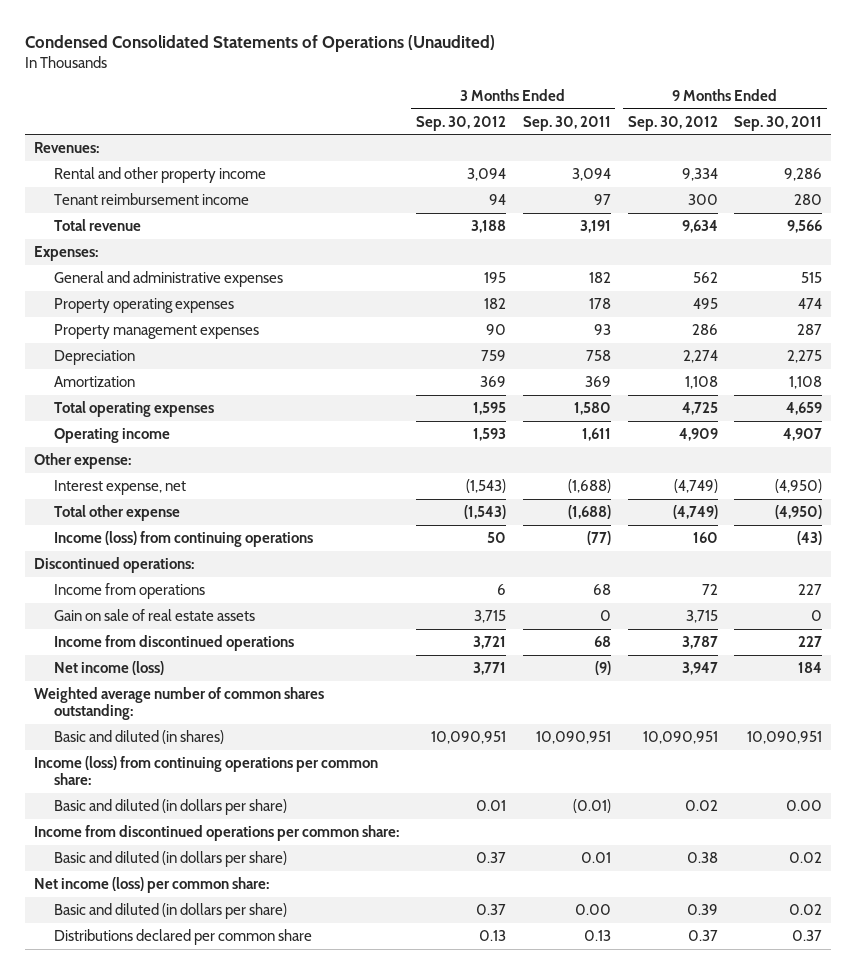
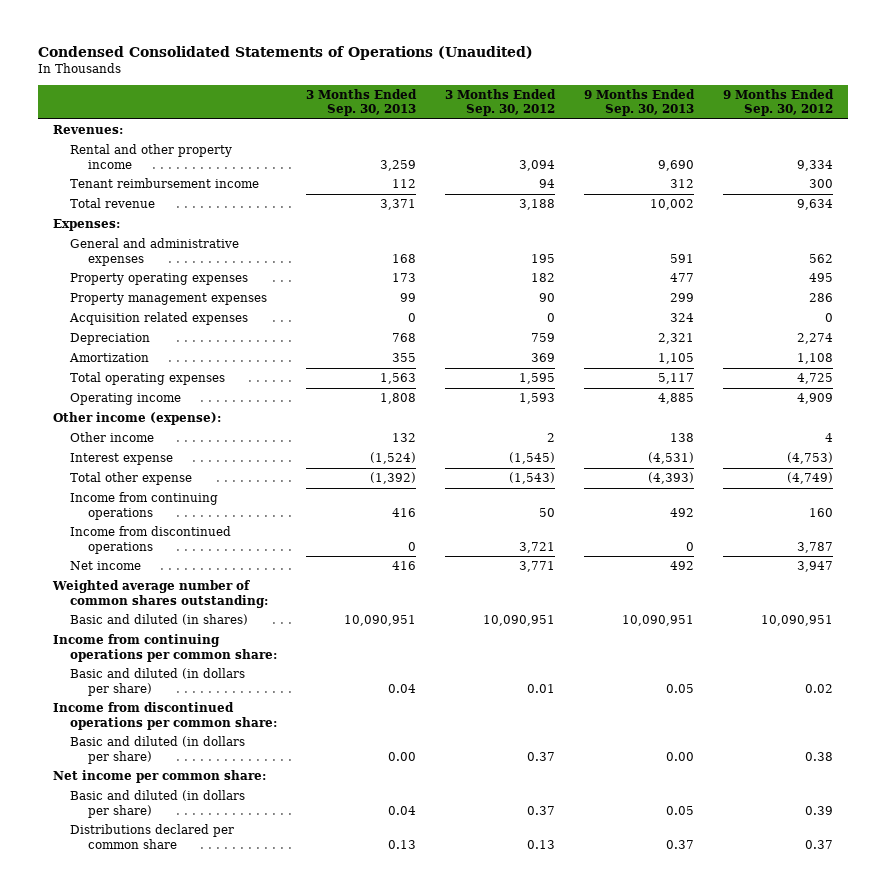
[522,115,611,131] Sep. 30, 2011 -> none
[734,115,823,131] Sep. 30, 2011 -> none
none -> [306,88,418,117] 3 Months Ended Sep. 30, 2013
none -> [584,88,696,117] 9 Months Ended Sep. 30, 2013
none -> [69,312,249,326] Acquisition related expenses
[33,453,131,470] Other expense: -> [52,412,221,426] Other income (expense):
none -> [70,432,155,443] Other income
[53,480,186,496] Interest expense, net -> [70,453,174,466] Interest expense
[465,479,506,494] (1,543) -> [509,452,556,465] (1,545)
[673,479,718,494] (4,749) -> [787,452,834,465] (4,753)
[33,557,194,574] Discontinued operations: -> none
[53,583,205,600] Income from operations -> none
[53,609,255,622] Gain on sale of real estate assets -> none
[53,531,313,548] Income (loss) from continuing operations -> [70,492,219,520] Income from continuing operations
[53,661,164,676] Net income (loss) -> [70,561,142,571] Net income
[33,756,378,786] Income (loss) from continuing operations per common share: -> [52,634,278,662] Income from continuing operations per common share:
[33,877,269,894] Net income (loss) per common share: -> [52,770,266,784] Net income per common share:

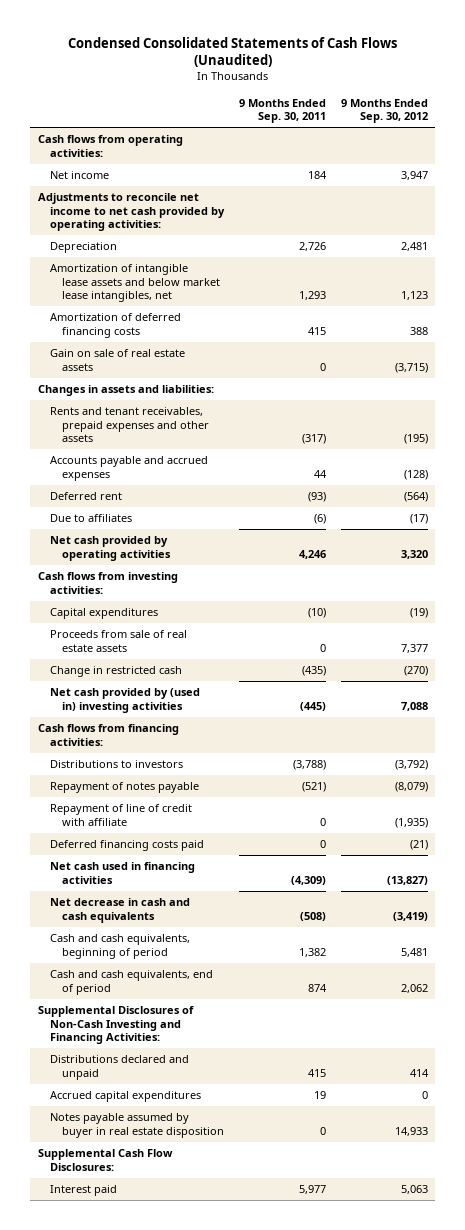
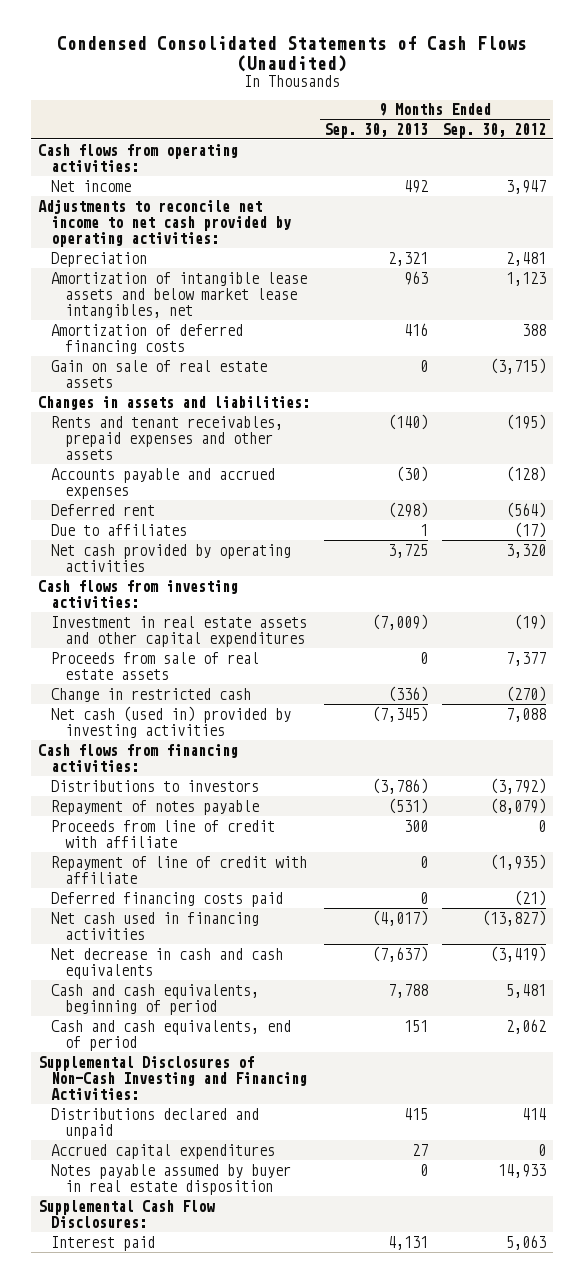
[239,98,327,124] 9 Months Ended Sep. 30, 2011 -> none
none -> [323,123,428,139] Sep. 30, 2013
[50,607,159,619] Capital expenditures -> none
none -> [51,615,308,647] Investment in real estate assets and other capital expenditures
[50,687,201,713] Net cash provided by (used in) investing activities -> [51,705,292,738] Net cash (used in) provided by investing activities
none -> [51,819,276,848] Proceeds from line of credit with affiliate

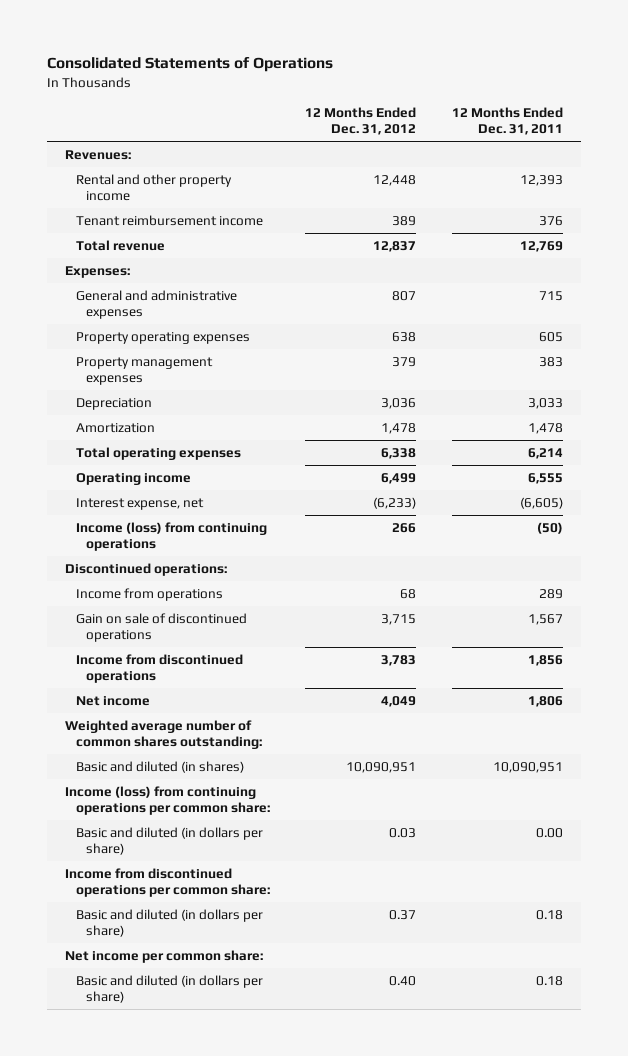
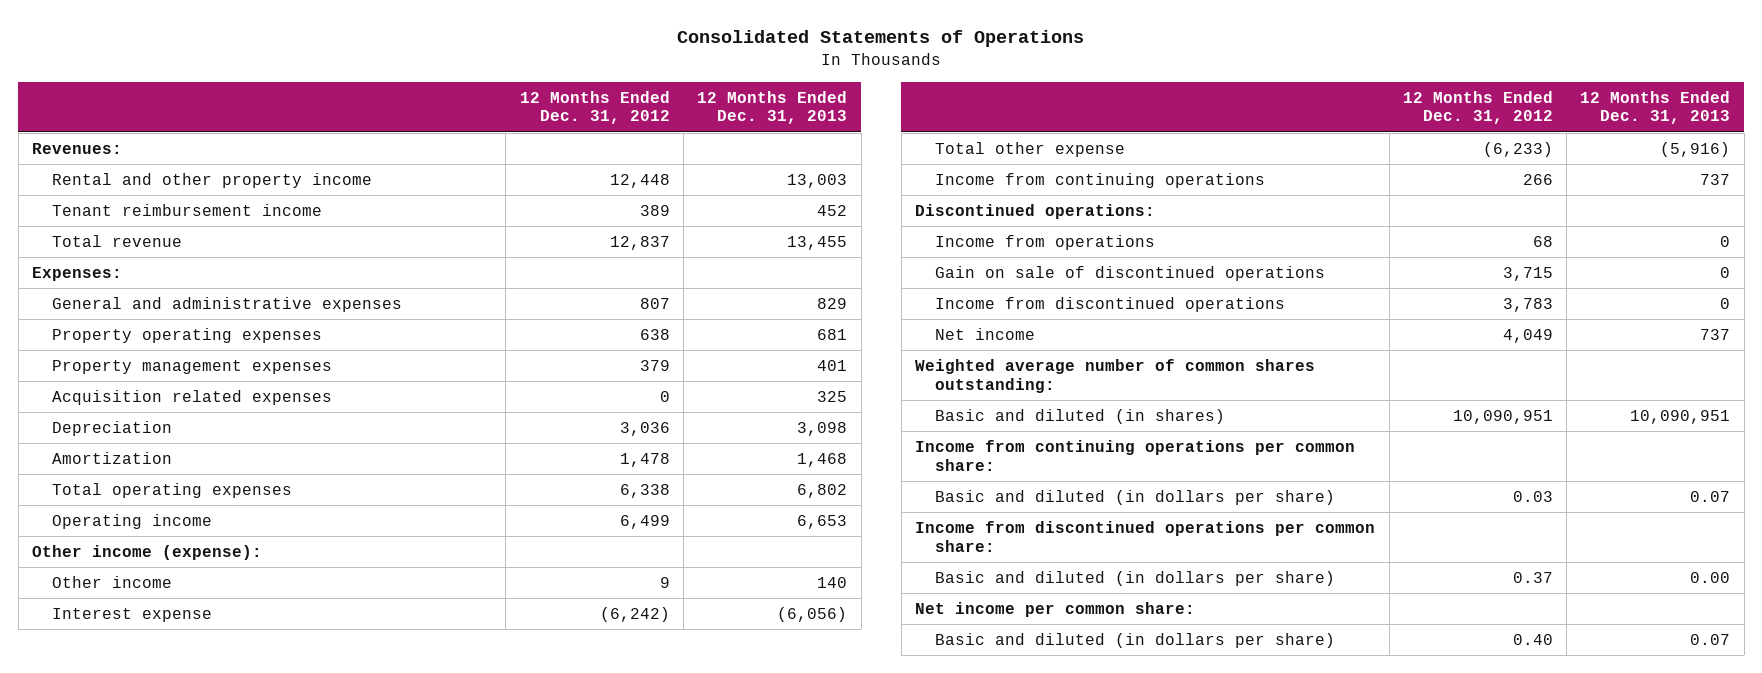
[452,107,564,135] 12 Months Ended Dec. 31, 2011 -> none
none -> [697,90,848,125] 12 Months Ended Dec. 31, 2013
none -> [52,390,333,406] Acquisition related expenses
none -> [32,545,263,561] Other income (expense):
none -> [52,576,173,589] Other income
[75,497,204,510] Interest expense, net -> [52,608,213,623] Interest expense
[373,496,417,509] (6,233) -> [599,607,670,623] (6,242)
none -> [935,142,1126,158] Total other expense
[75,521,267,551] Income (loss) from continuing operations -> [935,173,1266,189] Income from continuing operations
[65,785,270,815] Income (loss) from continuing operations per common share: -> [915,440,1356,471] Income from continuing operations per common share:

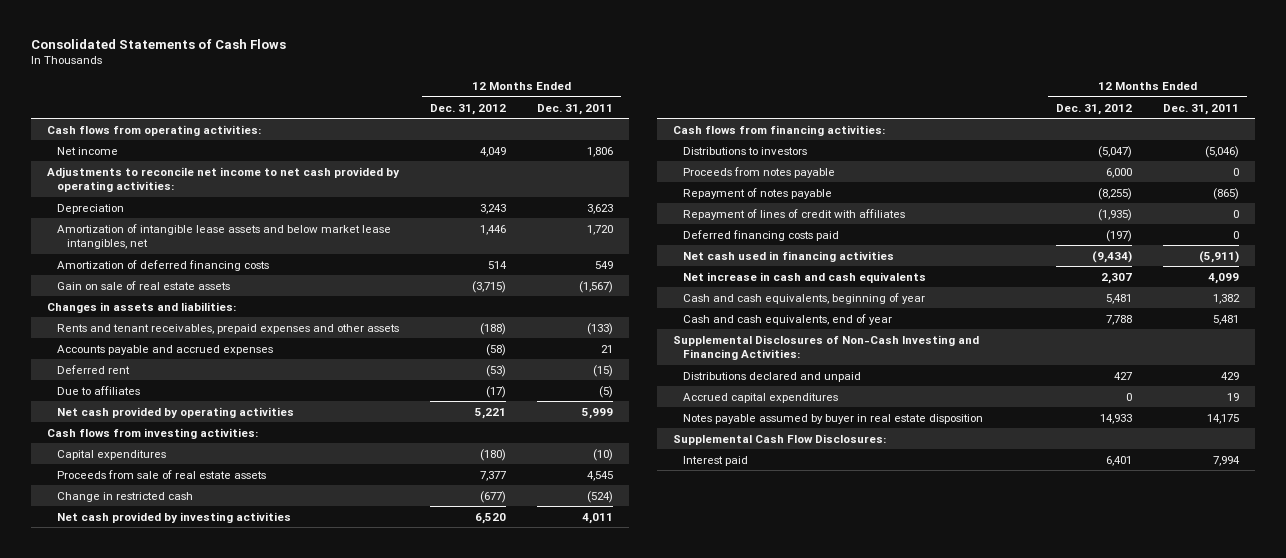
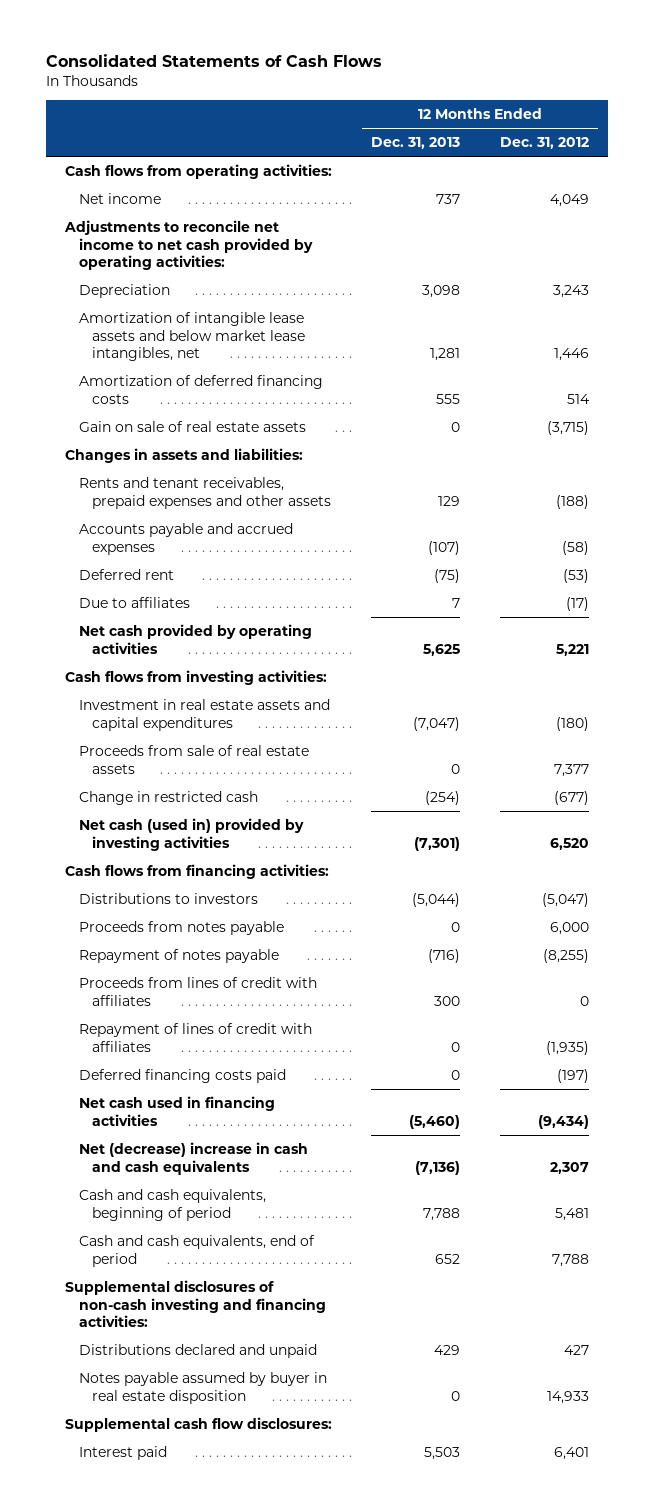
[537,103,614,115] Dec. 31, 2011 -> none
none -> [371,137,461,150] Dec. 31, 2013
[57,449,167,460] Capital expenditures -> none
none -> [78,698,330,731] Investment in real estate assets and capital expenditures
[57,511,292,523] Net cash provided by investing activities -> [78,817,304,851] Net cash (used in) provided by investing activities
none -> [78,976,317,1006] Proceeds from lines of credit with affiliates
[682,271,926,283] Net increase in cash and cash equivalents -> [78,1141,308,1175] Net (decrease) increase in cash and cash equivalents
[682,292,925,304] Cash and cash equivalents, beginning of year -> [78,1188,266,1221] Cash and cash equivalents, beginning of period
[682,313,892,325] Cash and cash equivalents, end of year -> [78,1234,315,1267] Cash and cash equivalents, end of period
[672,334,979,361] Supplemental Disclosures of Non-Cash Investing and Financing Activities: -> [65,1279,326,1328] Supplemental disclosures of non-cash investing and financing activities:
[682,392,838,403] Accrued capital expenditures -> none
[672,433,886,445] Supplemental Cash Flow Disclosures: -> [65,1416,333,1432] Supplemental cash flow disclosures:

